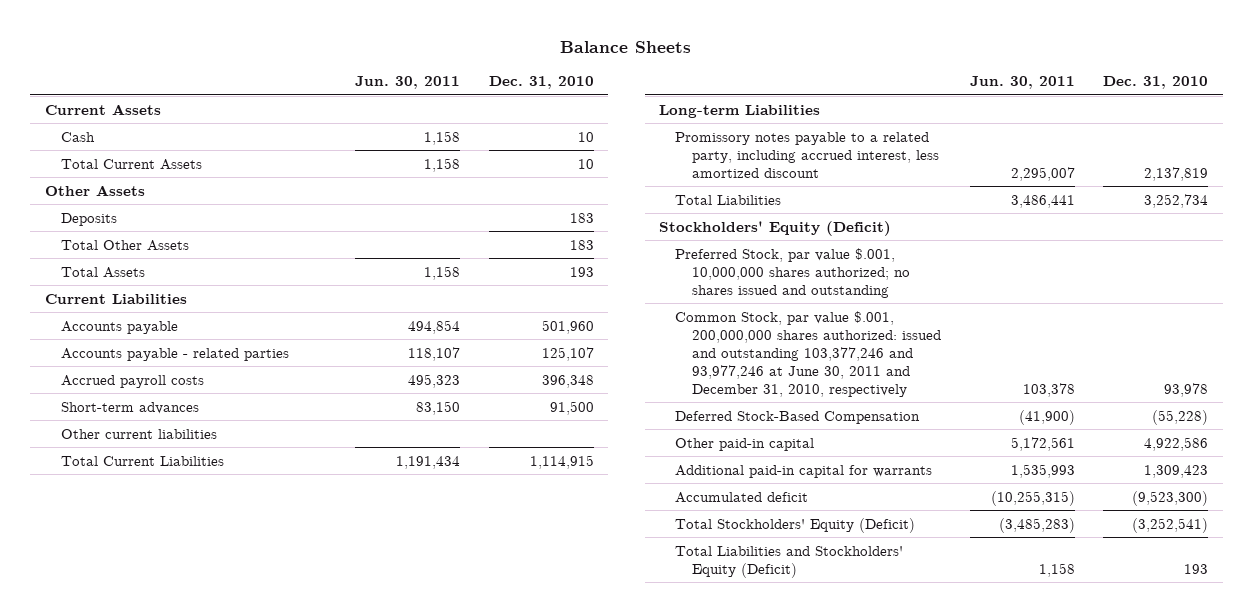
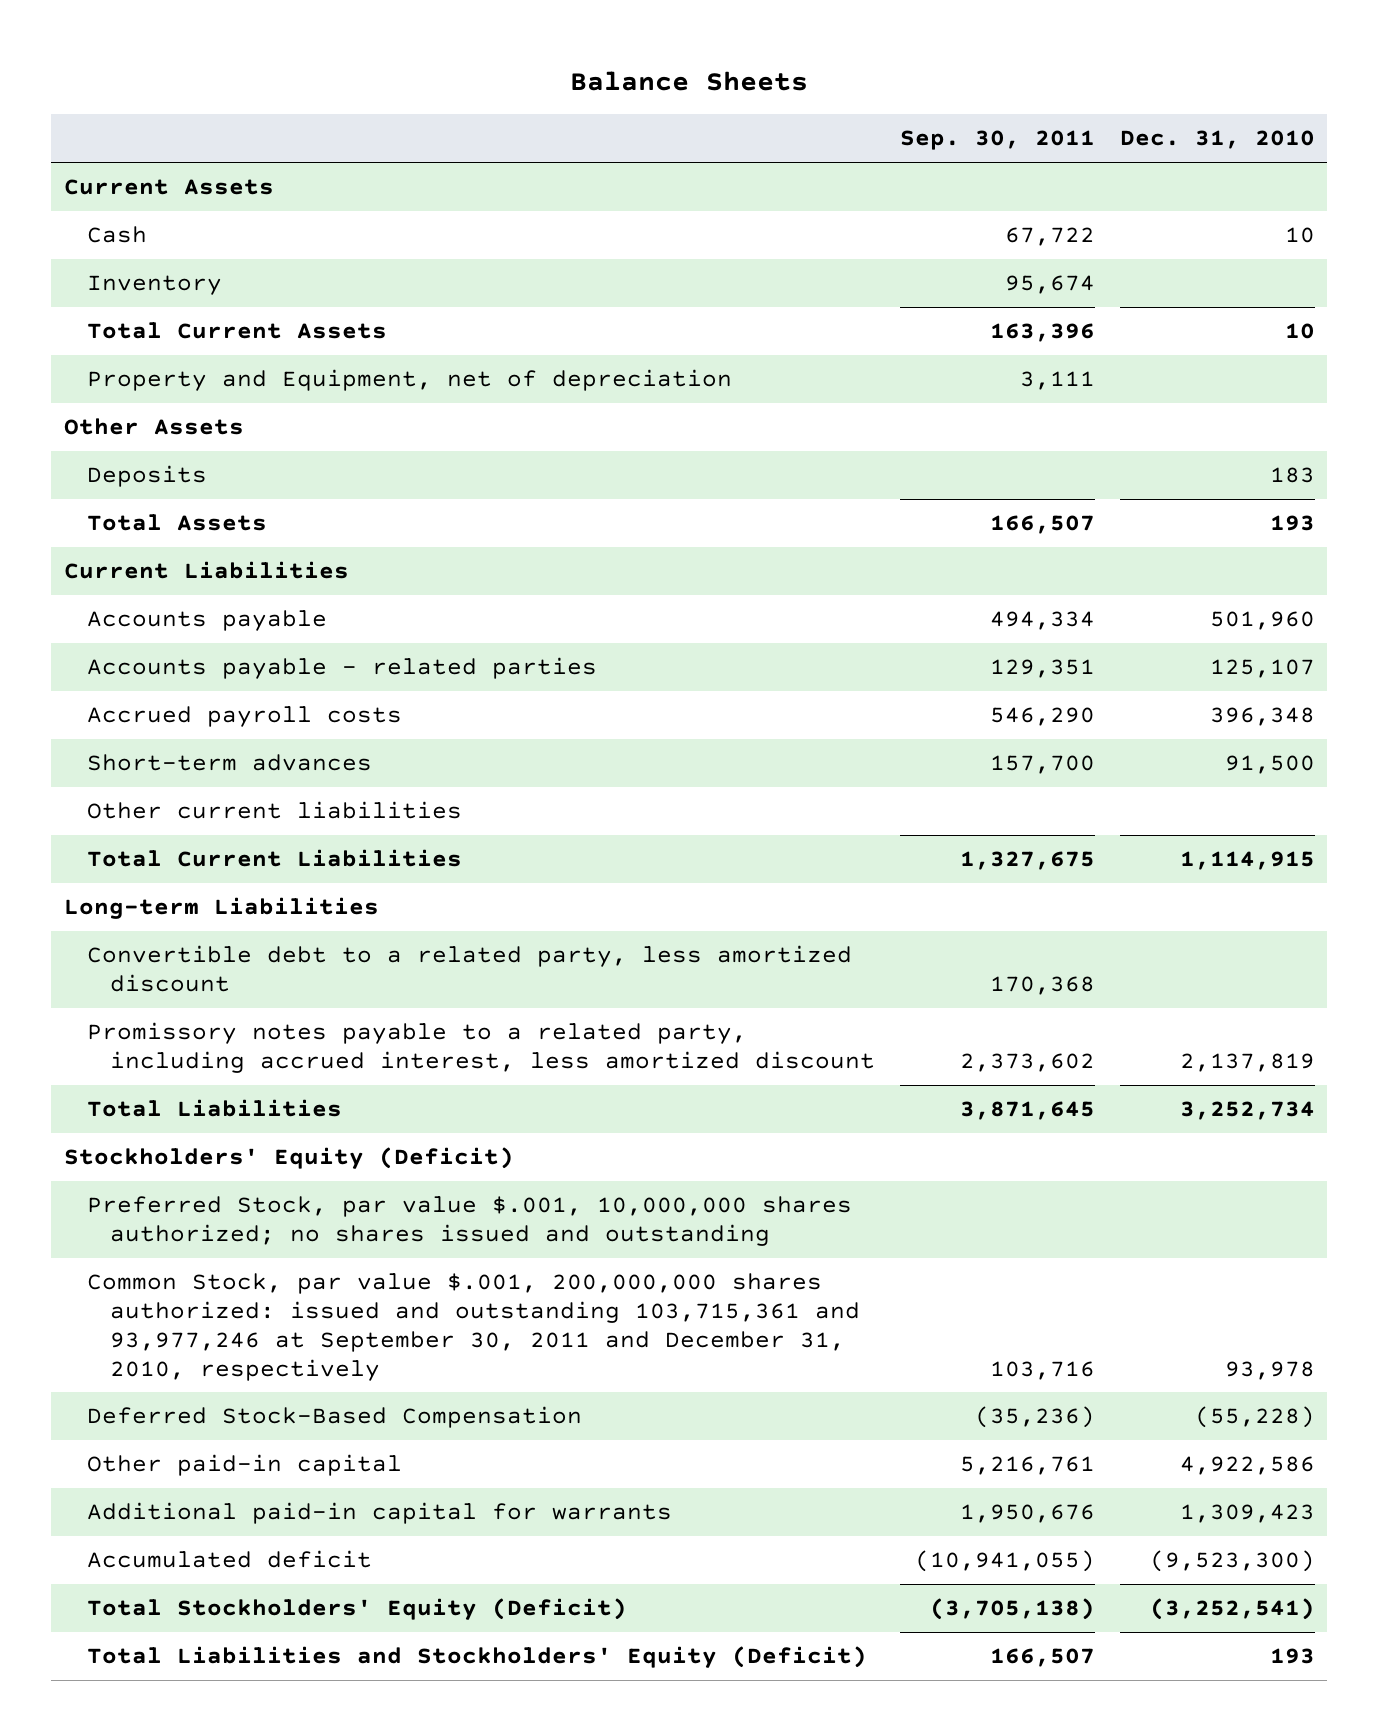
[355,76,461,90] Jun. 30, 2011 -> none
none -> [899,130,1095,151] Sep. 30, 2011
none -> [86,275,222,296] Inventory
none -> [86,369,732,392] Property and Equipment, net of depreciation
[61,239,190,251] Total Other Assets -> none
none -> [86,945,852,993] Convertible debt to a related party, less amortized discount
[675,310,941,397] Common Stock, par value $.001, 200,000,000 shares authorized: issued and outstanding 103,377,246 and 93,977,246 at June 30, 2011 and December 31, 2010, respectively -> [86,1273,860,1381] Common Stock, par value $.001, 200,000,000 shares authorized: issued and outstanding 103,715,361 and 93,977,246 at September 30, 2011 and December 31, 2010, respectively

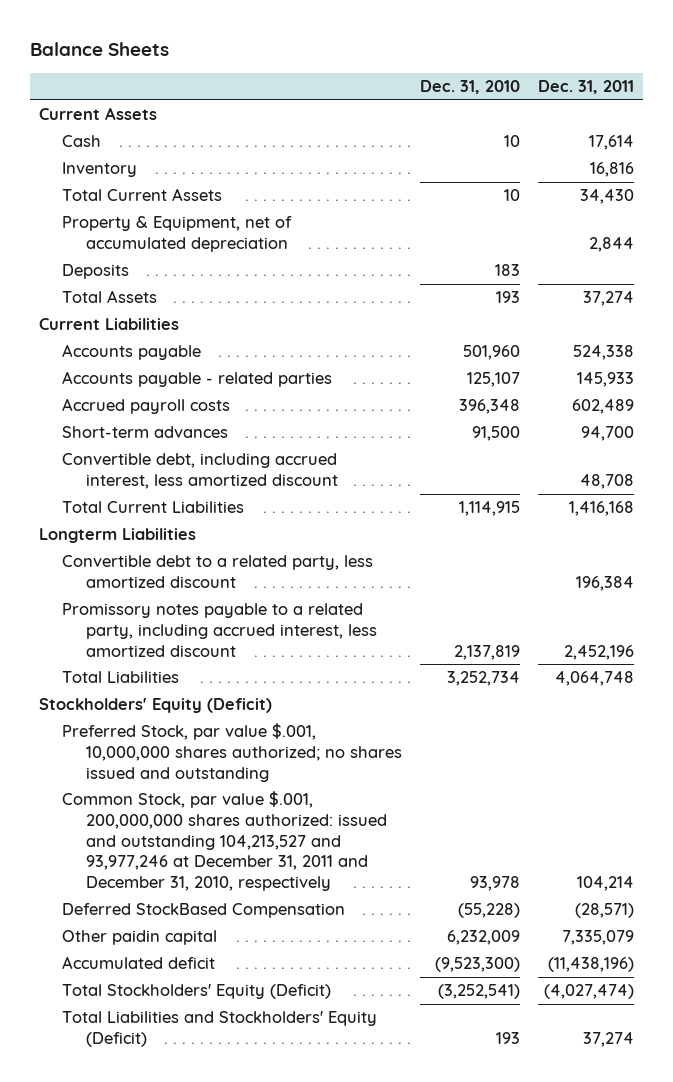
[899,130,1095,151] Sep. 30, 2011 -> none
none -> [538,80,635,95] Dec. 31, 2011
[63,418,244,436] Other Assets -> none
[86,369,732,392] Property and Equipment, net of depreciation -> [62,216,293,253] Property & Equipment, net of accumulated depreciation
[86,801,462,820] Other current liabilities -> none
none -> [62,453,338,490] Convertible debt, including accrued interest, less amortized discount
[63,897,379,920] Long-term Liabilities -> none
none -> [38,528,196,544] Longterm Liabilities
[86,1454,402,1477] Other paid-in capital -> none
[86,1502,672,1525] Additional paid-in capital for warrants -> none
[86,1273,860,1381] Common Stock, par value $.001, 200,000,000 shares authorized: issued and outstanding 103,715,361 and 93,977,246 at September 30, 2011 and December 31, 2010, respectively -> [62,791,387,891] Common Stock, par value $.001, 200,000,000 shares authorized: issued and outstanding 104,213,527 and 93,977,246 at December 31, 2011 and December 31, 2010, respectively
[86,1406,582,1429] Deferred Stock-Based Compensation -> [62,903,346,919] Deferred StockBased Compensation
none -> [62,930,218,946] Other paidin capital

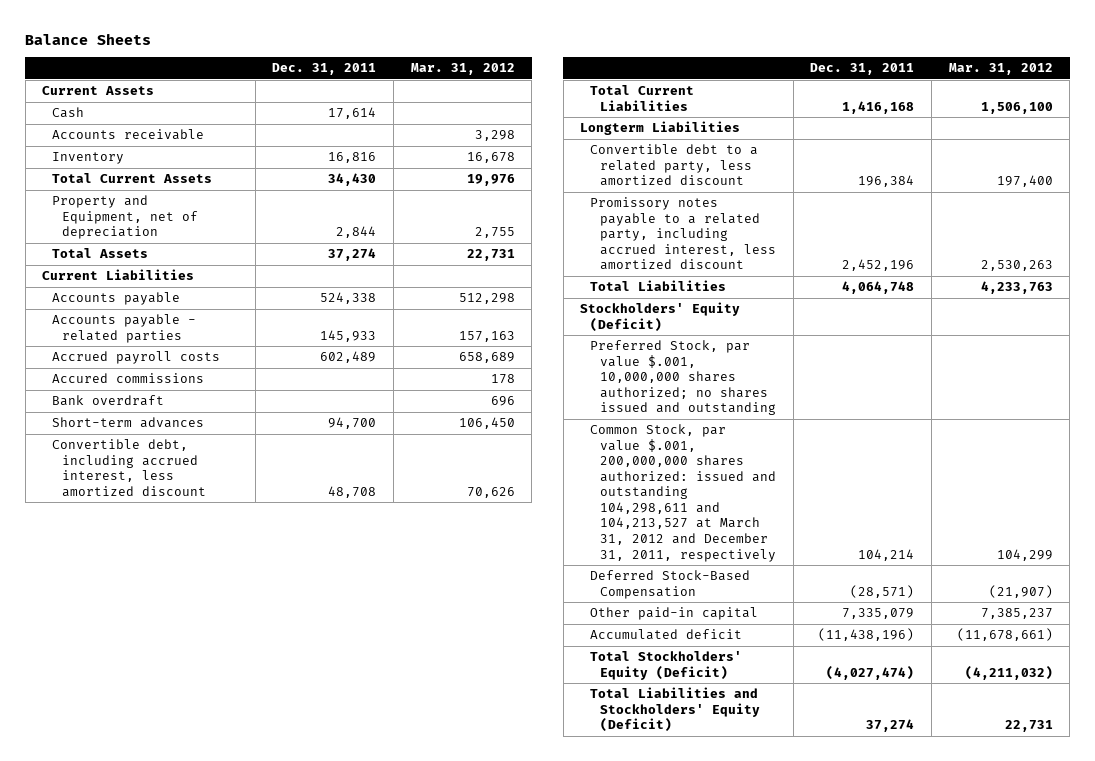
[420,80,521,95] Dec. 31, 2010 -> none
none -> [410,63,515,76] Mar. 31, 2012
none -> [52,129,205,141] Accounts receivable
[62,264,130,280] Deposits -> none
[62,216,293,253] Property & Equipment, net of accumulated depreciation -> [52,195,199,240] Property and Equipment, net of depreciation
none -> [52,373,205,384] Accured commissions
none -> [52,395,165,407] Bank overdraft
[62,791,387,891] Common Stock, par value $.001, 200,000,000 shares authorized: issued and outstanding 104,213,527 and 93,977,246 at December 31, 2011 and December 31, 2010, respectively -> [590,424,777,562] Common Stock, par value $.001, 200,000,000 shares authorized: issued and outstanding 104,298,611 and 104,213,527 at March 31, 2012 and December 31, 2011, respectively
[62,903,346,919] Deferred StockBased Compensation -> [590,570,751,599] Deferred Stock-Based Compensation
[62,930,218,946] Other paidin capital -> [590,607,759,621] Other paid-in capital

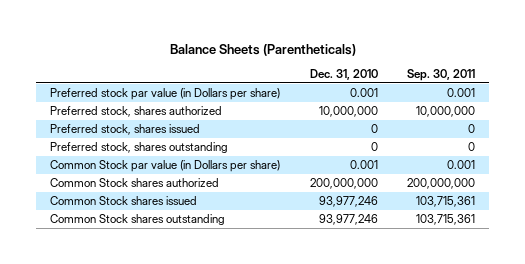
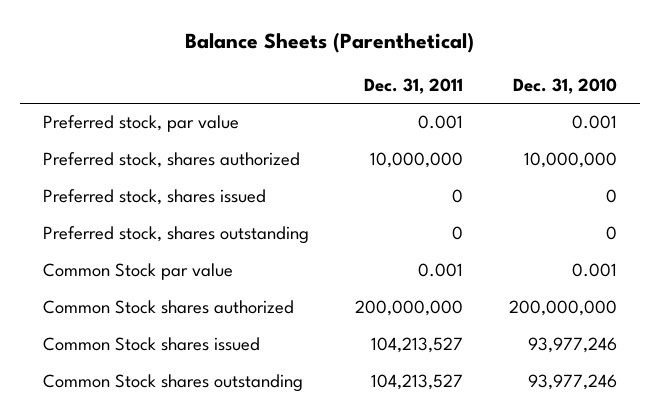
[169,43,356,56] Balance Sheets (Parentheticals) -> [184,32,474,54] Balance Sheets (Parenthetical)
[406,69,475,82] Sep. 30, 2011 -> none
none -> [363,78,463,95] Dec. 31, 2011
[50,88,281,101] Preferred stock par value (in Dollars per share) -> [42,115,239,133] Preferred stock, par value
[50,160,281,173] Common Stock par value (in Dollars per share) -> [42,263,233,281] Common Stock par value

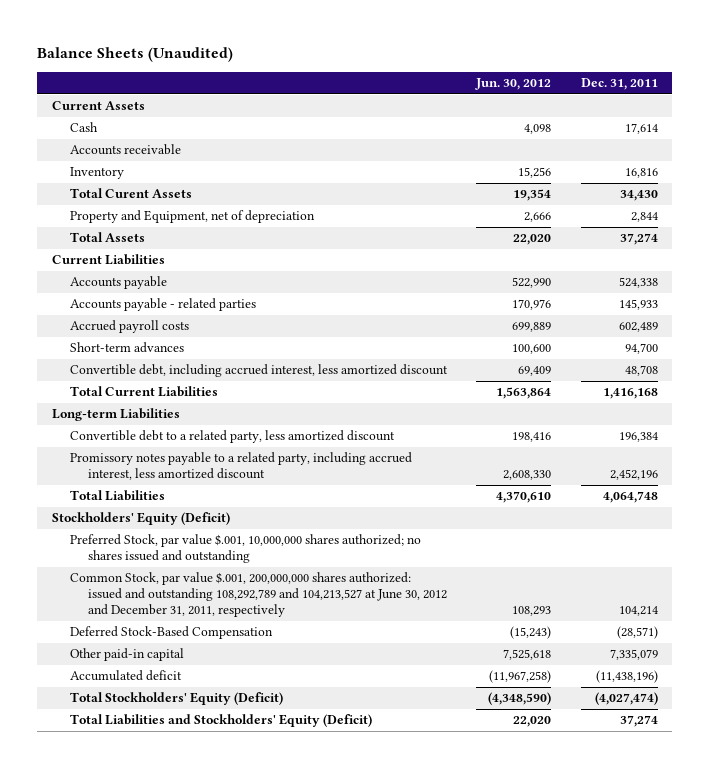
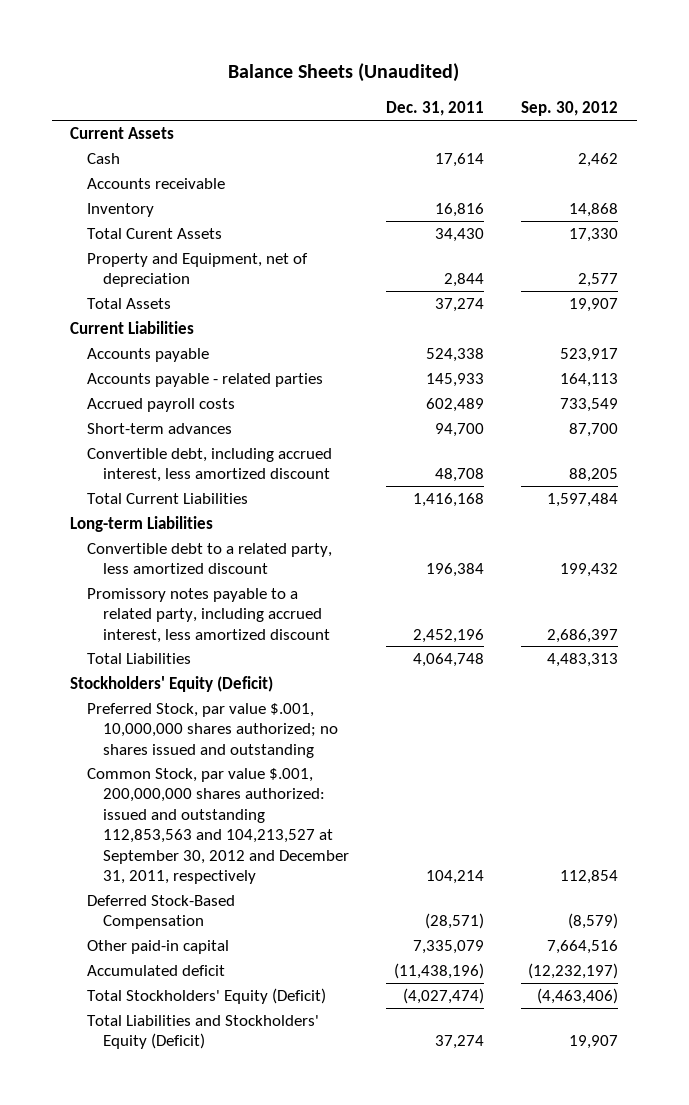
[475,78,552,91] Jun. 30, 2012 -> none
none -> [521,101,619,117] Sep. 30, 2012
[70,572,448,618] Common Stock, par value $.001, 200,000,000 shares authorized: issued and outstanding 108,292,789 and 104,213,527 at June 30, 2012 and December 31, 2011, respectively -> [86,767,350,884] Common Stock, par value $.001, 200,000,000 shares authorized: issued and outstanding 112,853,563 and 104,213,527 at September 30, 2012 and December 31, 2011, respectively

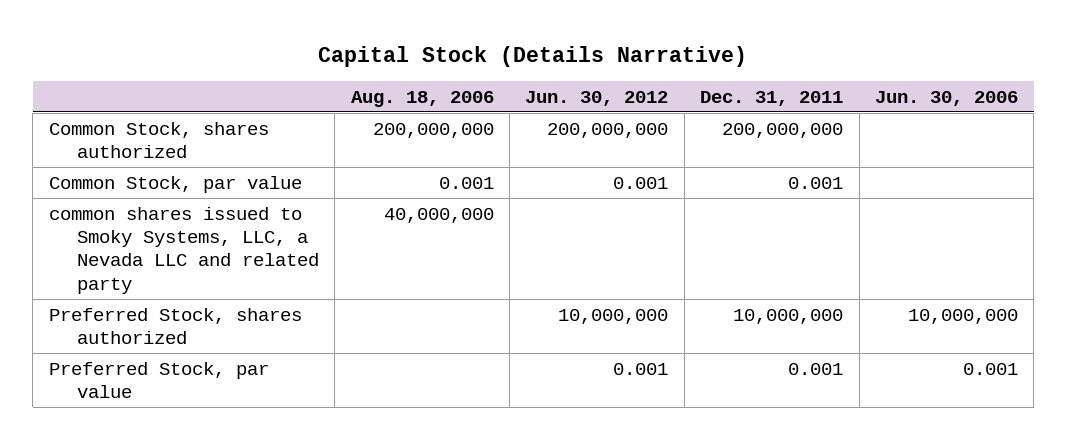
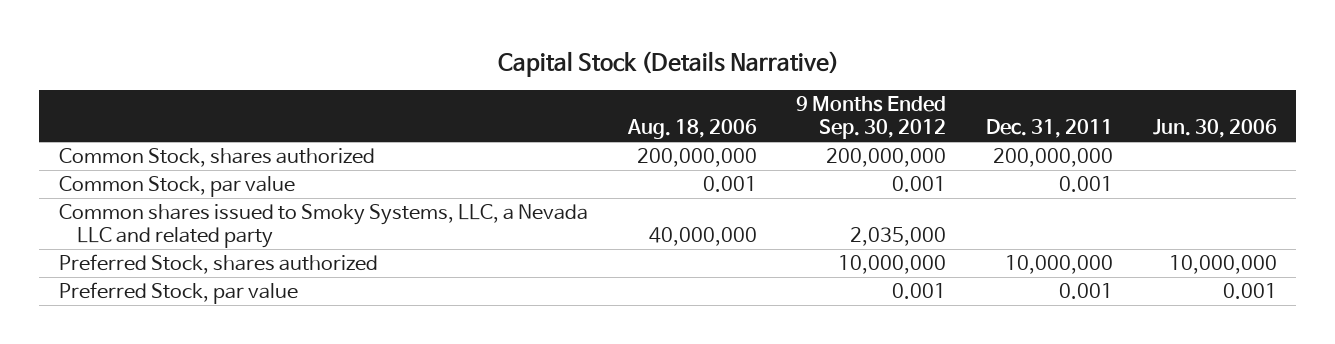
[525,90,669,106] Jun. 30, 2012 -> none
none -> [796,96,947,140] 9 Months Ended Sep. 30, 2012
[48,206,319,294] common shares issued to Smoky Systems, LLC, a Nevada LLC and related party -> [58,204,588,249] Common shares issued to Smoky Systems, LLC, a Nevada LLC and related party

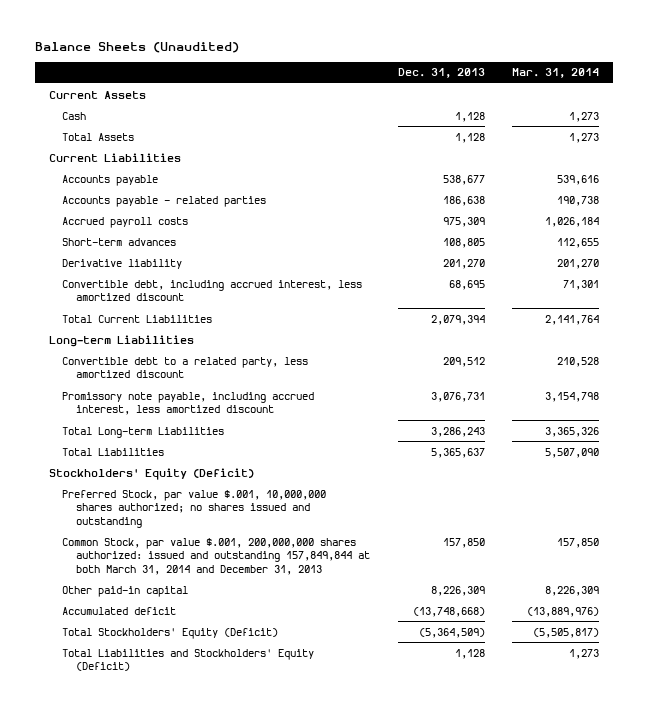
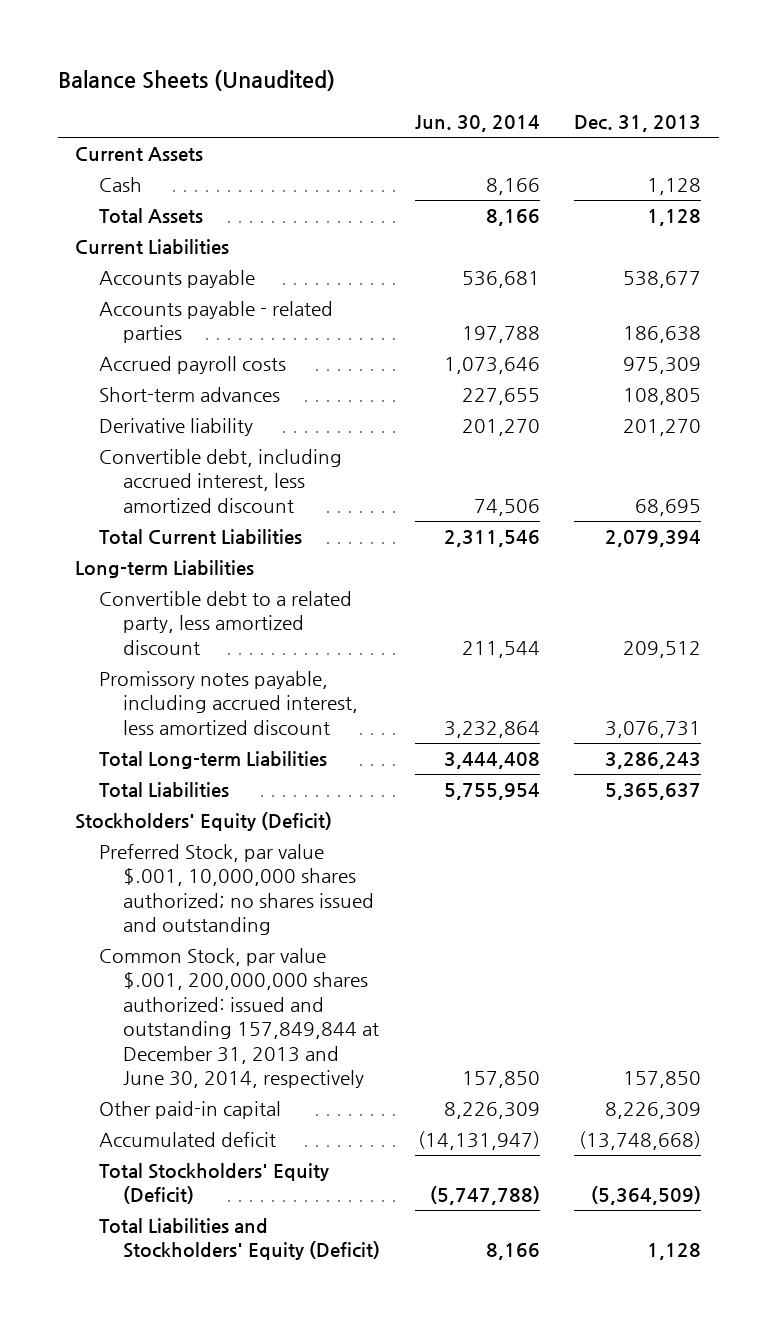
[512,68,600,79] Mar. 31, 2014 -> none
none -> [414,115,540,133] Jun. 30, 2014
[62,391,315,416] Promissory note payable, including accrued interest, less amortized discount -> [98,671,358,735] Promissory notes payable, including accrued interest, less amortized discount
[62,537,370,575] Common Stock, par value $.001, 200,000,000 shares authorized: issued and outstanding 157,849,844 at both March 31, 2014 and December 31, 2013 -> [98,948,379,1088] Common Stock, par value $.001, 200,000,000 shares authorized: issued and outstanding 157,849,844 at December 31, 2013 and June 30, 2014, respectively

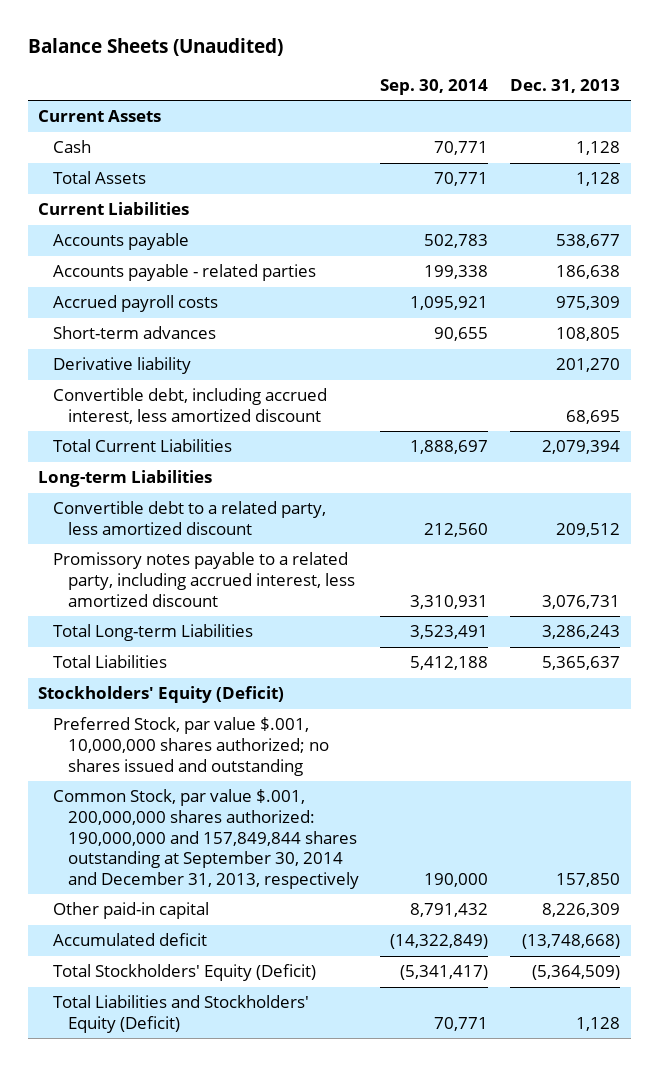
[414,115,540,133] Jun. 30, 2014 -> none
none -> [380,79,489,96] Sep. 30, 2014
[98,671,358,735] Promissory notes payable, including accrued interest, less amortized discount -> [53,552,355,607] Promissory notes payable to a related party, including accrued interest, less amortized discount
[98,948,379,1088] Common Stock, par value $.001, 200,000,000 shares authorized: issued and outstanding 157,849,844 at December 31, 2013 and June 30, 2014, respectively -> [53,789,359,889] Common Stock, par value $.001, 200,000,000 shares authorized: 190,000,000 and 157,849,844 shares outstanding at September 30, 2014 and December 31, 2013, respectively

